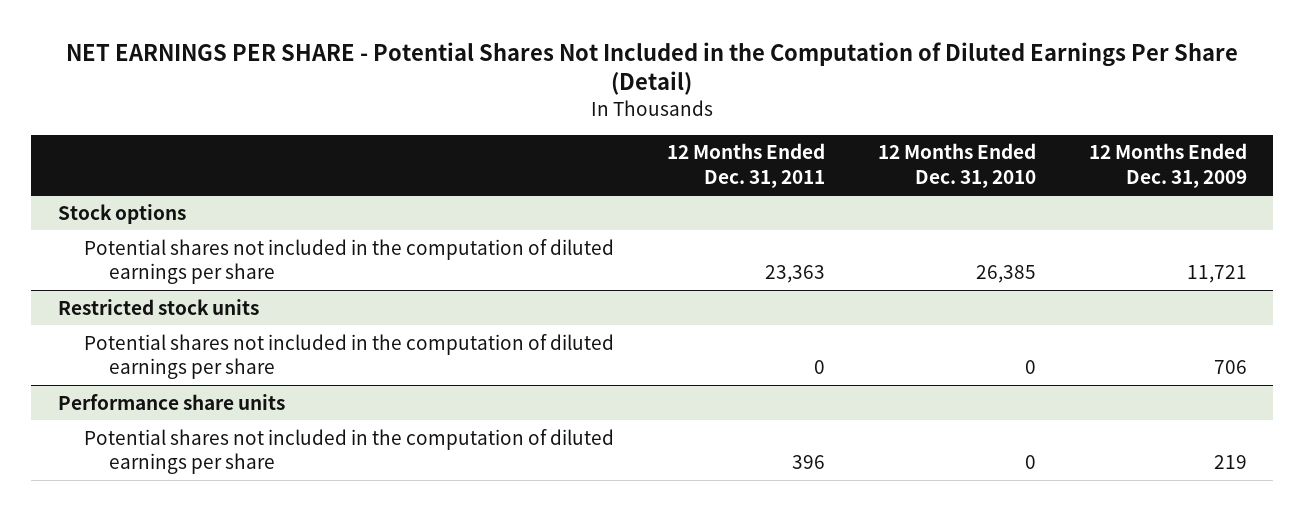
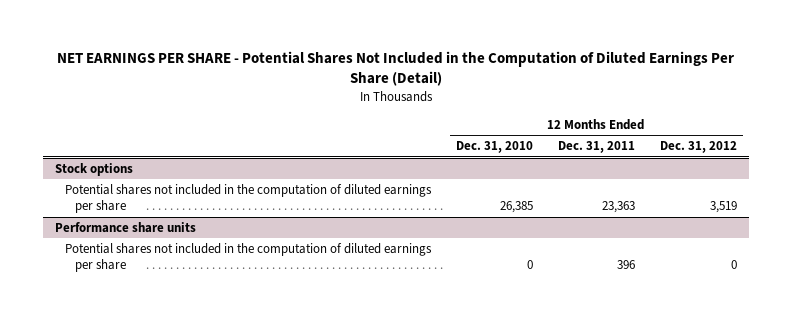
[1088,143,1247,188] 12 Months Ended Dec. 31, 2009 -> none
none -> [659,141,737,154] Dec. 31, 2012
[57,298,259,315] Restricted stock units -> none
[83,333,614,379] Potential shares not included in the computation of diluted earnings per share -> none

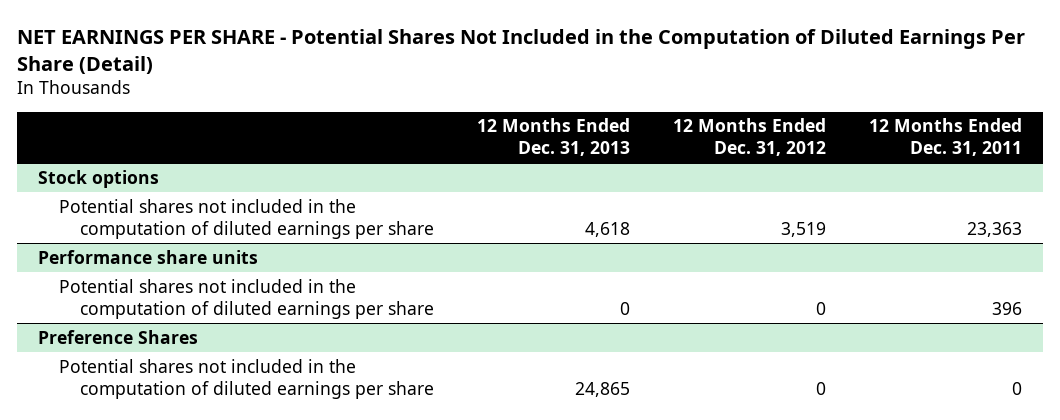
[455,141,533,154] Dec. 31, 2010 -> none
none -> [477,118,631,157] 12 Months Ended Dec. 31, 2013
none -> [37,329,198,344] Preference Shares
none -> [59,358,435,399] Potential shares not included in the computation of diluted earnings per share

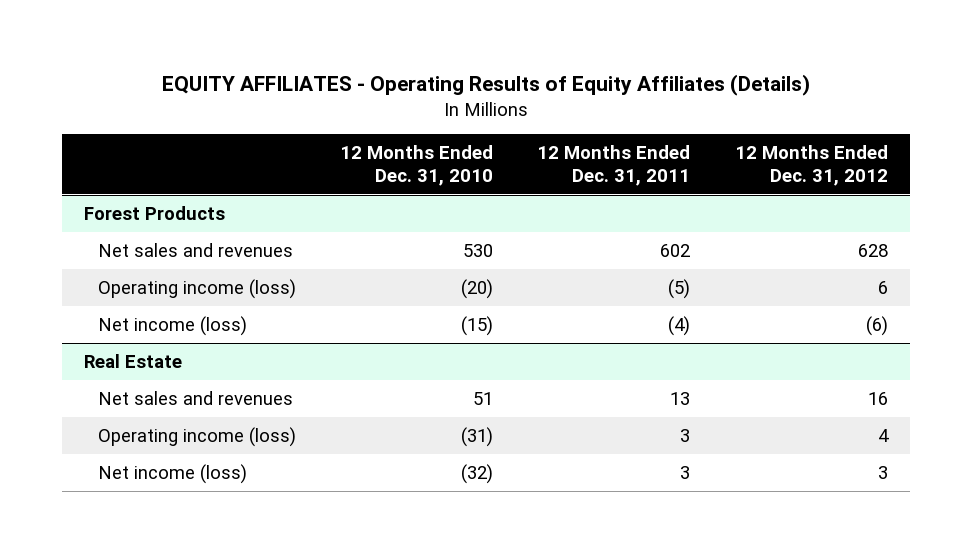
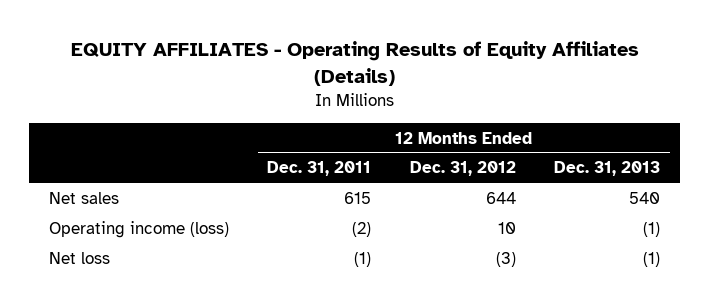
[340,144,494,186] 12 Months Ended Dec. 31, 2010 -> none
none -> [554,161,661,177] Dec. 31, 2013
[84,205,226,220] Forest Products -> none
[84,353,183,368] Real Estate -> none
[98,390,294,405] Net sales and revenues -> none
[98,426,297,447] Operating income (loss) -> none
[98,463,248,484] Net income (loss) -> none
[98,242,294,257] Net sales and revenues -> [48,191,119,204] Net sales
[660,243,691,257] 602 -> [344,191,372,204] 615
[857,243,888,257] 628 -> [485,191,516,204] 644
[668,278,691,299] (5) -> [352,221,372,237] (2)
[877,280,888,294] 6 -> [497,221,516,234] 10
[98,315,248,336] Net income (loss) -> [48,251,110,264] Net loss
[668,315,691,336] (4) -> [354,251,372,267] (1)
[865,315,888,336] (6) -> [495,251,516,267] (3)

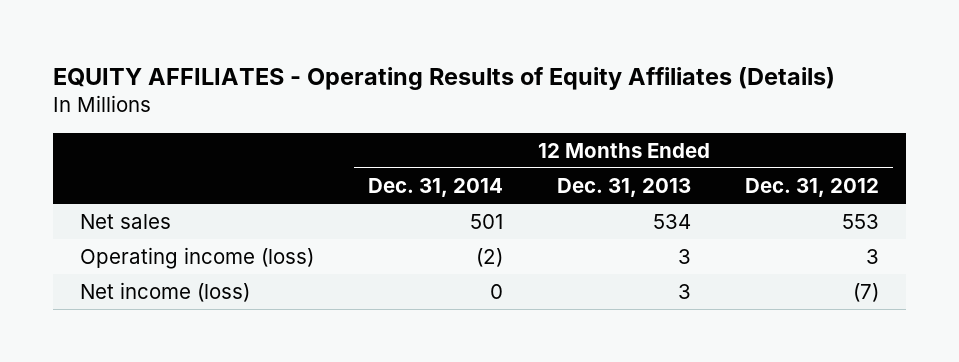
[267,161,372,177] Dec. 31, 2011 -> none
none -> [367,178,503,198] Dec. 31, 2014
[485,191,516,204] 644 -> [842,214,880,230] 553
[629,191,661,204] 540 -> [653,214,692,230] 534
[497,221,516,234] 10 -> [866,249,880,265] 3
[643,221,661,237] (1) -> [678,249,692,265] 3
[48,251,110,264] Net loss -> [79,282,250,303] Net income (loss)
[495,251,516,267] (3) -> [853,283,880,303] (7)
[643,251,661,267] (1) -> [678,284,692,300] 3

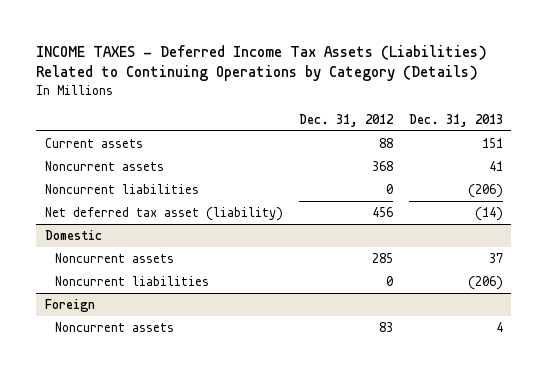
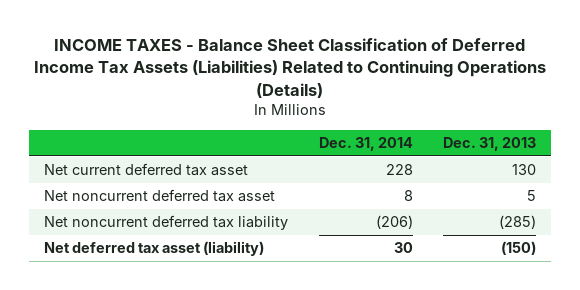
[36,44,488,82] INCOME TAXES - Deferred Income Tax Assets (Liabilities) Related to Continuing Operations by Category (Details) -> [34,38,547,98] INCOME TAXES - Balance Sheet Classification of Deferred Income Tax Assets (Liabilities) Related to Continuing Operations (Details)
[298,113,394,127] Dec. 31, 2012 -> none
none -> [318,137,413,152] Dec. 31, 2014
[44,183,199,194] Noncurrent liabilities -> none
[44,229,102,240] Domestic -> none
[55,252,175,263] Noncurrent assets -> none
[55,275,210,286] Noncurrent liabilities -> none
[44,298,95,312] Foreign -> none
[55,321,175,332] Noncurrent assets -> none
[44,137,143,148] Current assets -> [43,163,248,177] Net current deferred tax asset
[482,137,504,148] 151 -> [512,164,537,176] 130
[44,160,164,171] Noncurrent assets -> [43,189,275,203] Net noncurrent deferred tax asset
[489,160,504,171] 41 -> [527,190,537,202] 5
none -> [43,215,288,231] Net noncurrent deferred tax liability
[475,206,504,221] (14) -> [501,241,537,256] (150)

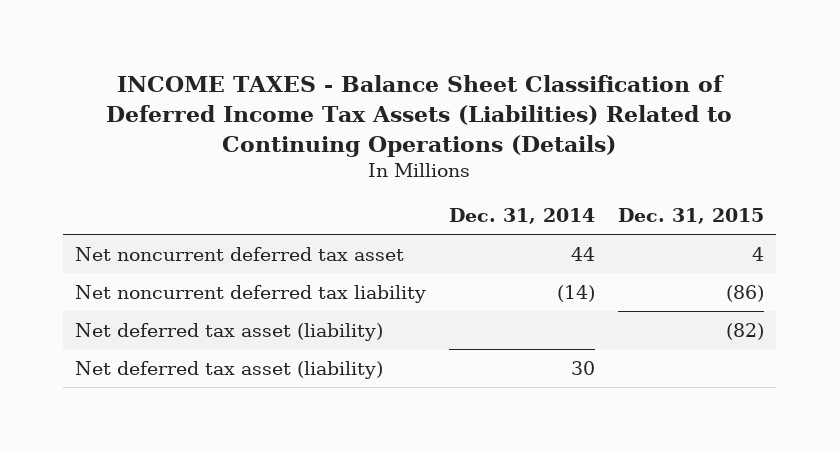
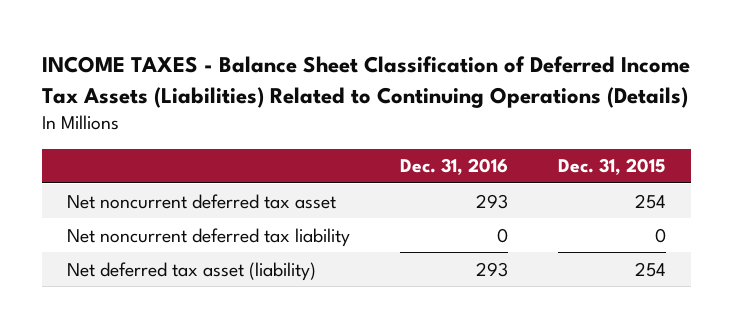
[448,208,595,225] Dec. 31, 2014 -> none
none -> [399,158,508,176] Dec. 31, 2016
[74,360,383,379] Net deferred tax asset (liability) -> none
[752,246,765,261] 4 -> [634,193,666,209] 254
[726,284,765,302] (86) -> [654,227,666,243] 0
[726,322,765,340] (82) -> [634,261,666,277] 254

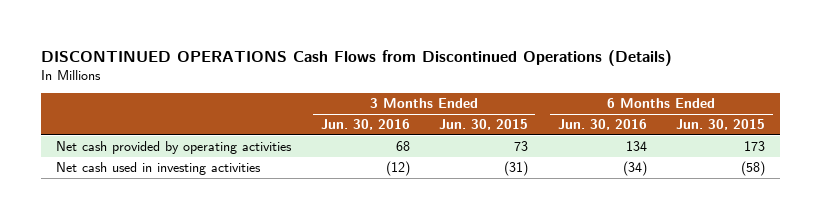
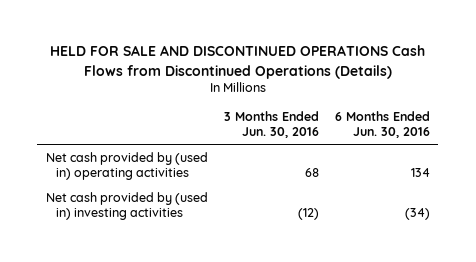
[41,49,673,66] DISCONTINUED OPERATIONS Cash Flows from Discontinued Operations (Details) -> [49,45,425,79] HELD FOR SALE AND DISCONTINUED OPERATIONS Cash Flows from Discontinued Operations (Details)
[439,119,529,131] Jun. 30, 2015 -> none
[676,119,766,131] Jun. 30, 2015 -> none
[56,141,293,155] Net cash provided by operating activities -> [45,151,208,180] Net cash provided by (used in) operating activities
[56,162,262,176] Net cash used in investing activities -> [45,191,208,220] Net cash provided by (used in) investing activities

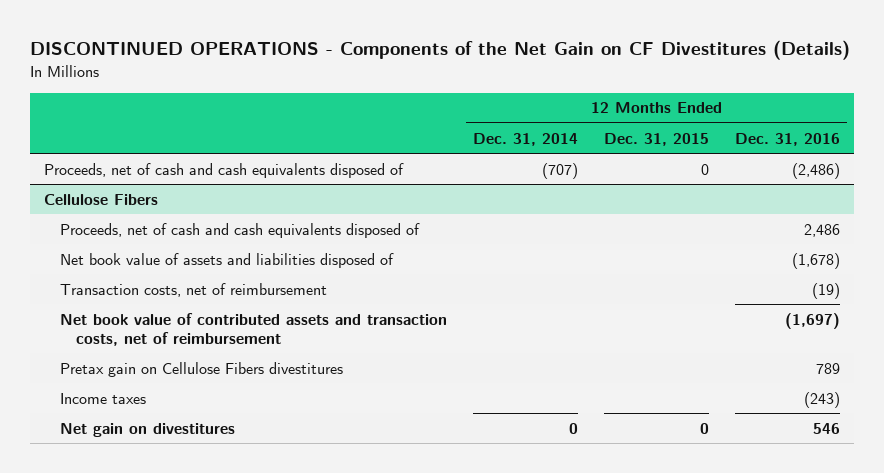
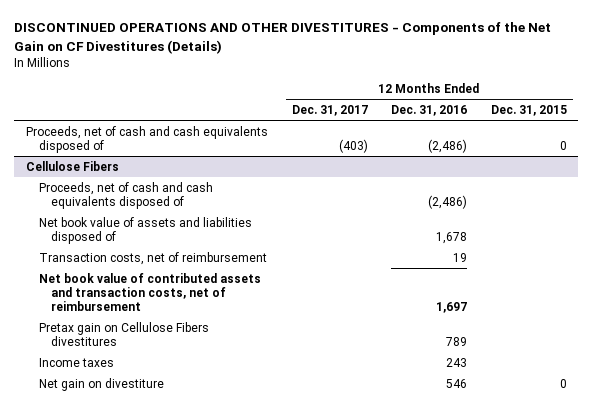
[30,40,851,61] DISCONTINUED OPERATIONS - Components of the Net Gain on CF Divestitures (Details) -> [14,22,552,54] DISCONTINUED OPERATIONS AND OTHER DIVESTITURES - Components of the Net Gain on CF Divestitures (Details)
[473,132,579,146] Dec. 31, 2014 -> none
none -> [291,104,368,116] Dec. 31, 2017
[804,223,841,237] 2,486 -> [428,194,468,209] (2,486)
[792,252,841,269] (1,678) -> [436,231,468,244] 1,678
[812,282,841,299] (19) -> [453,252,468,262] 19
[785,312,841,329] (1,697) -> [436,301,468,313] 1,697
[804,391,841,408] (243) -> [446,357,468,367] 243
[59,422,235,437] Net gain on divestitures -> [38,377,164,391] Net gain on divestiture

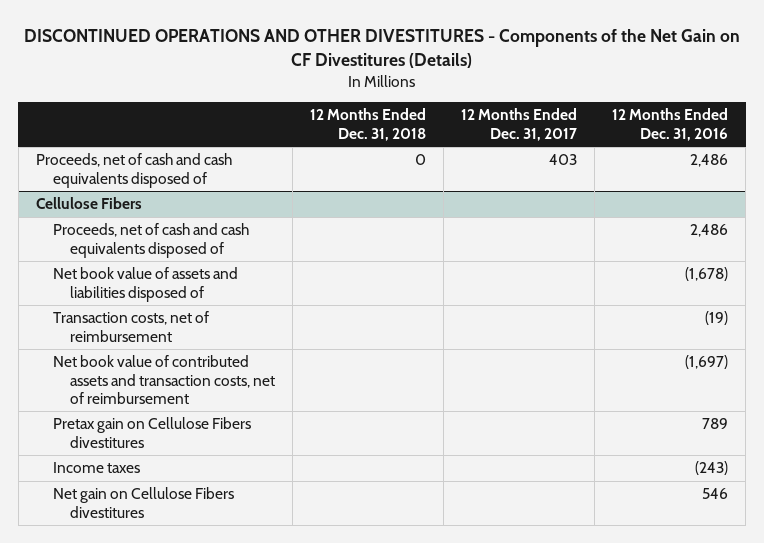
[490,104,567,116] Dec. 31, 2015 -> none
none -> [310,108,427,141] 12 Months Ended Dec. 31, 2018
[338,138,368,153] (403) -> [549,154,578,166] 403
[428,138,468,153] (2,486) -> [690,154,729,168] 2,486
[428,194,468,209] (2,486) -> [690,224,729,238] 2,486
[436,231,468,244] 1,678 -> [685,267,729,282] (1,678)
[453,252,468,262] 19 -> [705,311,729,326] (19)
[436,301,468,313] 1,697 -> [685,355,729,370] (1,697)
[446,357,468,367] 243 -> [695,461,729,476] (243)
[38,377,164,391] Net gain on divestiture -> [53,487,235,518] Net gain on Cellulose Fibers divestitures

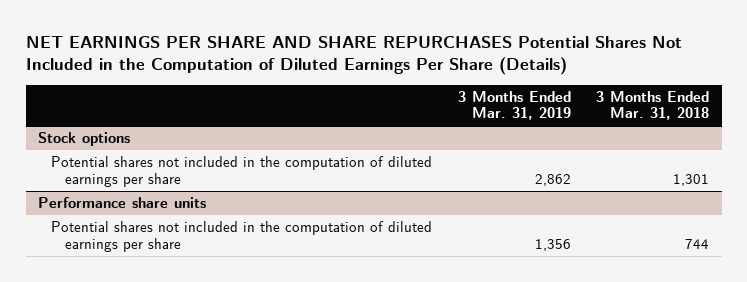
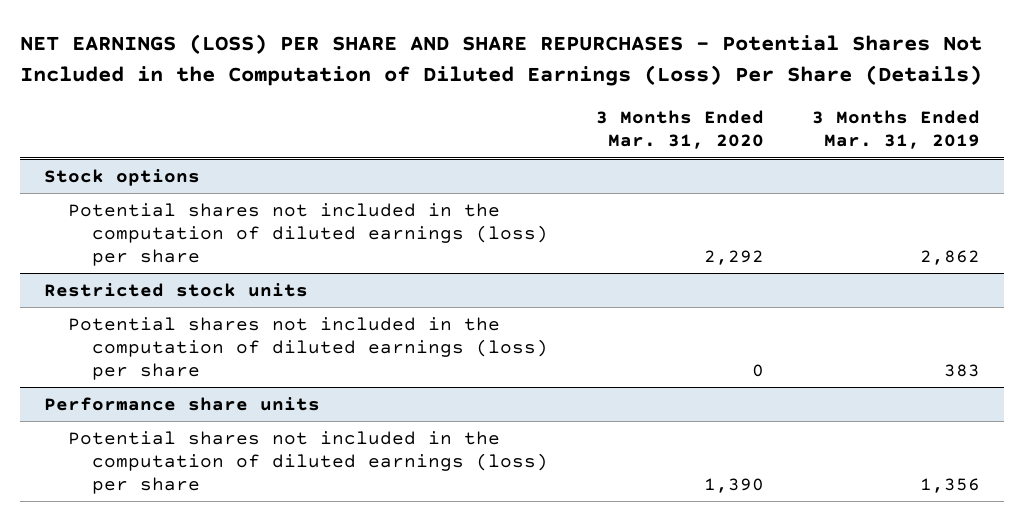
[25,35,682,76] NET EARNINGS PER SHARE AND SHARE REPURCHASES Potential Shares Not Included in the Computation of Diluted Earnings Per Share (Details) -> [19,34,982,86] NET EARNINGS (LOSS) PER SHARE AND SHARE REPURCHASES - Potential Shares Not Included in the Computation of Diluted Earnings (Loss) Per Share (Details)
[595,90,709,121] 3 Months Ended Mar. 31, 2018 -> none
none -> [596,110,765,150] 3 Months Ended Mar. 31, 2020
[51,155,433,187] Potential shares not included in the computation of diluted earnings per share -> [68,202,549,267] Potential shares not included in the computation of diluted earnings (loss) per share
none -> [43,282,308,297] Restricted stock units
none -> [68,316,549,381] Potential shares not included in the computation of diluted earnings (loss) per share
[51,220,433,252] Potential shares not included in the computation of diluted earnings per share -> [68,430,549,495] Potential shares not included in the computation of diluted earnings (loss) per share

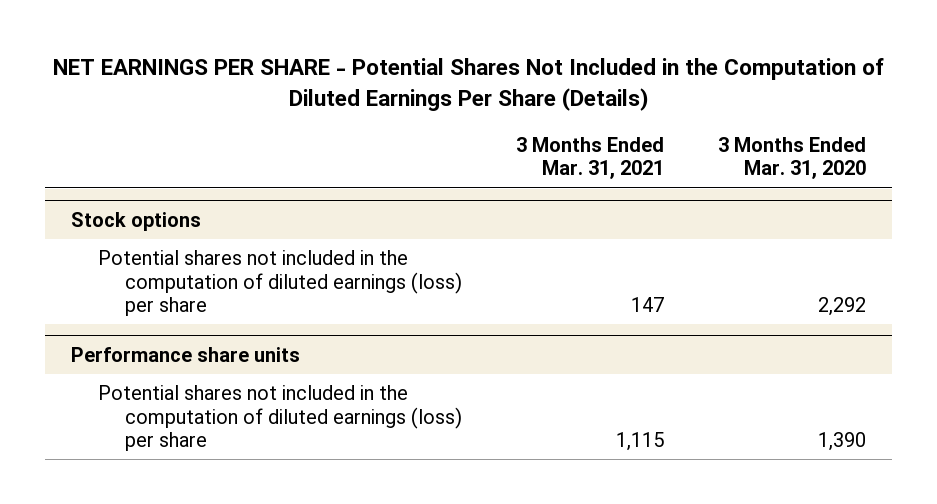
[19,34,982,86] NET EARNINGS (LOSS) PER SHARE AND SHARE REPURCHASES - Potential Shares Not Included in the Computation of Diluted Earnings (Loss) Per Share (Details) -> [52,58,884,111] NET EARNINGS PER SHARE - Potential Shares Not Included in the Computation of Diluted Earnings Per Share (Details)
[811,110,980,150] 3 Months Ended Mar. 31, 2019 -> none
none -> [515,136,664,180] 3 Months Ended Mar. 31, 2021
[43,282,308,297] Restricted stock units -> none
[68,316,549,381] Potential shares not included in the computation of diluted earnings (loss) per share -> none

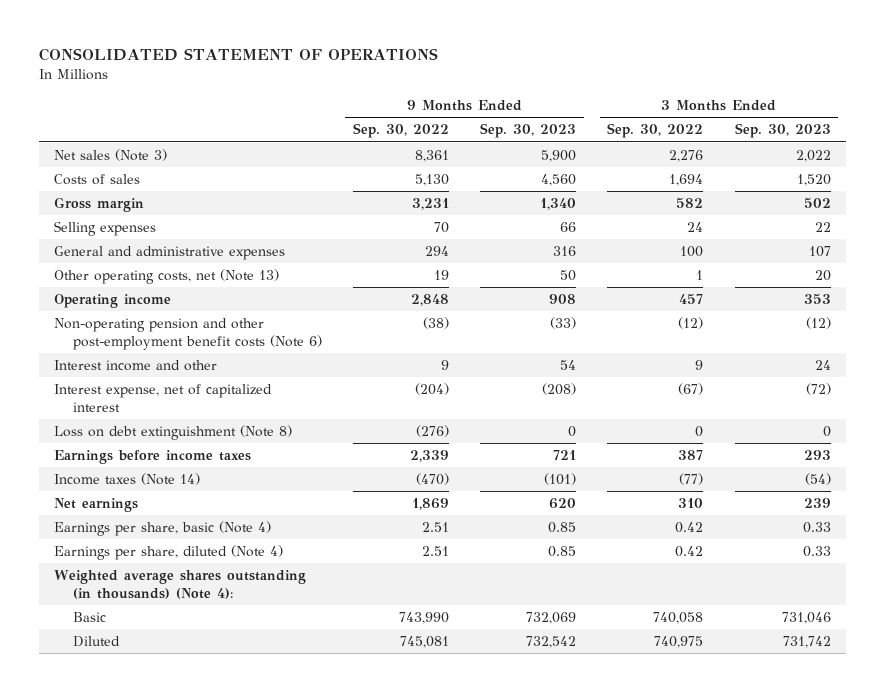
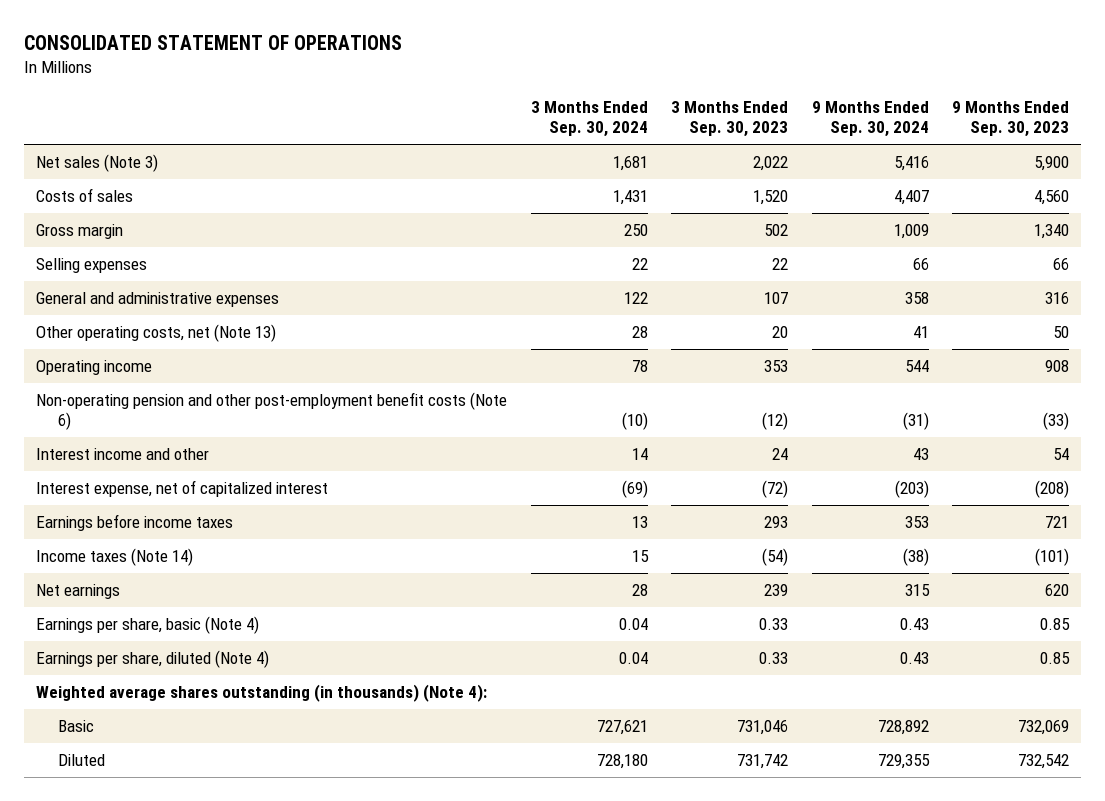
[353,123,450,139] Sep. 30, 2022 -> none
[607,123,704,139] Sep. 30, 2022 -> none
none -> [530,100,648,138] 3 Months Ended Sep. 30, 2024
none -> [811,100,929,138] 9 Months Ended Sep. 30, 2024
[54,424,293,440] Loss on debt extinguishment (Note 8) -> none

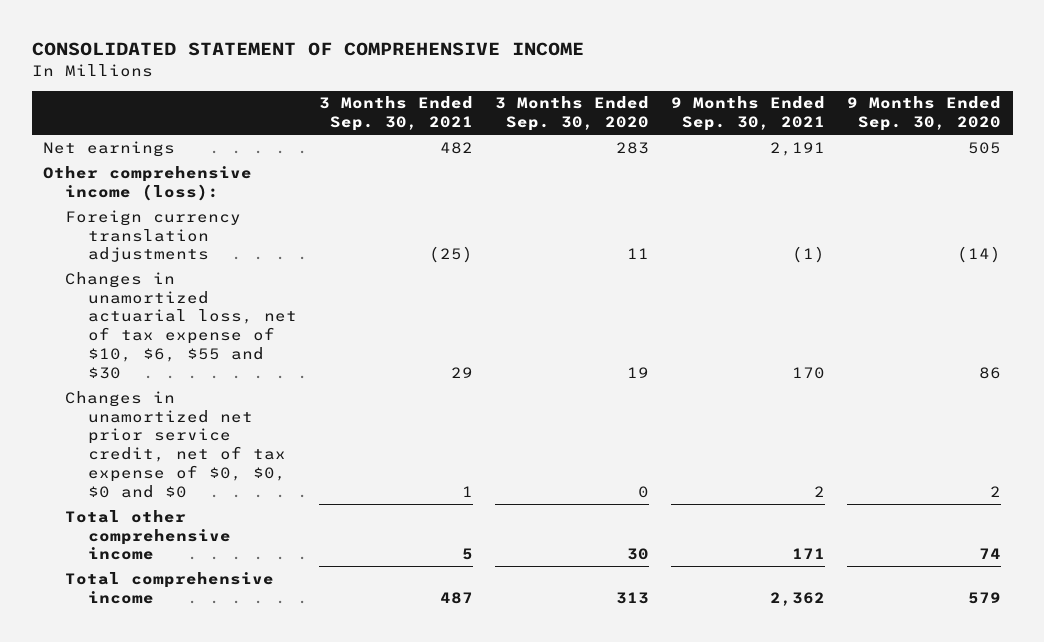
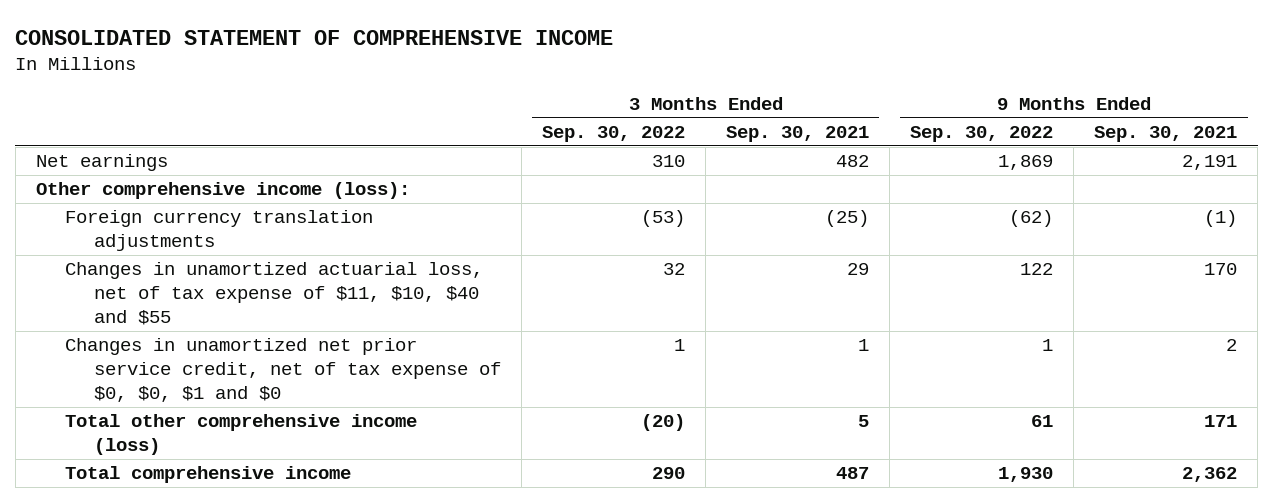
[495,96,650,132] 3 Months Ended Sep. 30, 2020 -> none
[847,96,1002,132] 9 Months Ended Sep. 30, 2020 -> none
none -> [542,126,686,143] Sep. 30, 2022
none -> [910,126,1054,143] Sep. 30, 2022
[65,271,297,380] Changes in unamortized actuarial loss, net of tax expense of $10, $6, $55 and $30 -> [64,262,483,325] Changes in unamortized actuarial loss, net of tax expense of $11, $10, $40 and $55
[65,390,286,499] Changes in unamortized net prior service credit, net of tax expense of $0, $0, $0 and $0 -> [64,338,501,402] Changes in unamortized net prior service credit, net of tax expense of $0, $0, $1 and $0
[65,509,231,561] Total other comprehensive income -> [64,414,417,456] Total other comprehensive income (loss)

